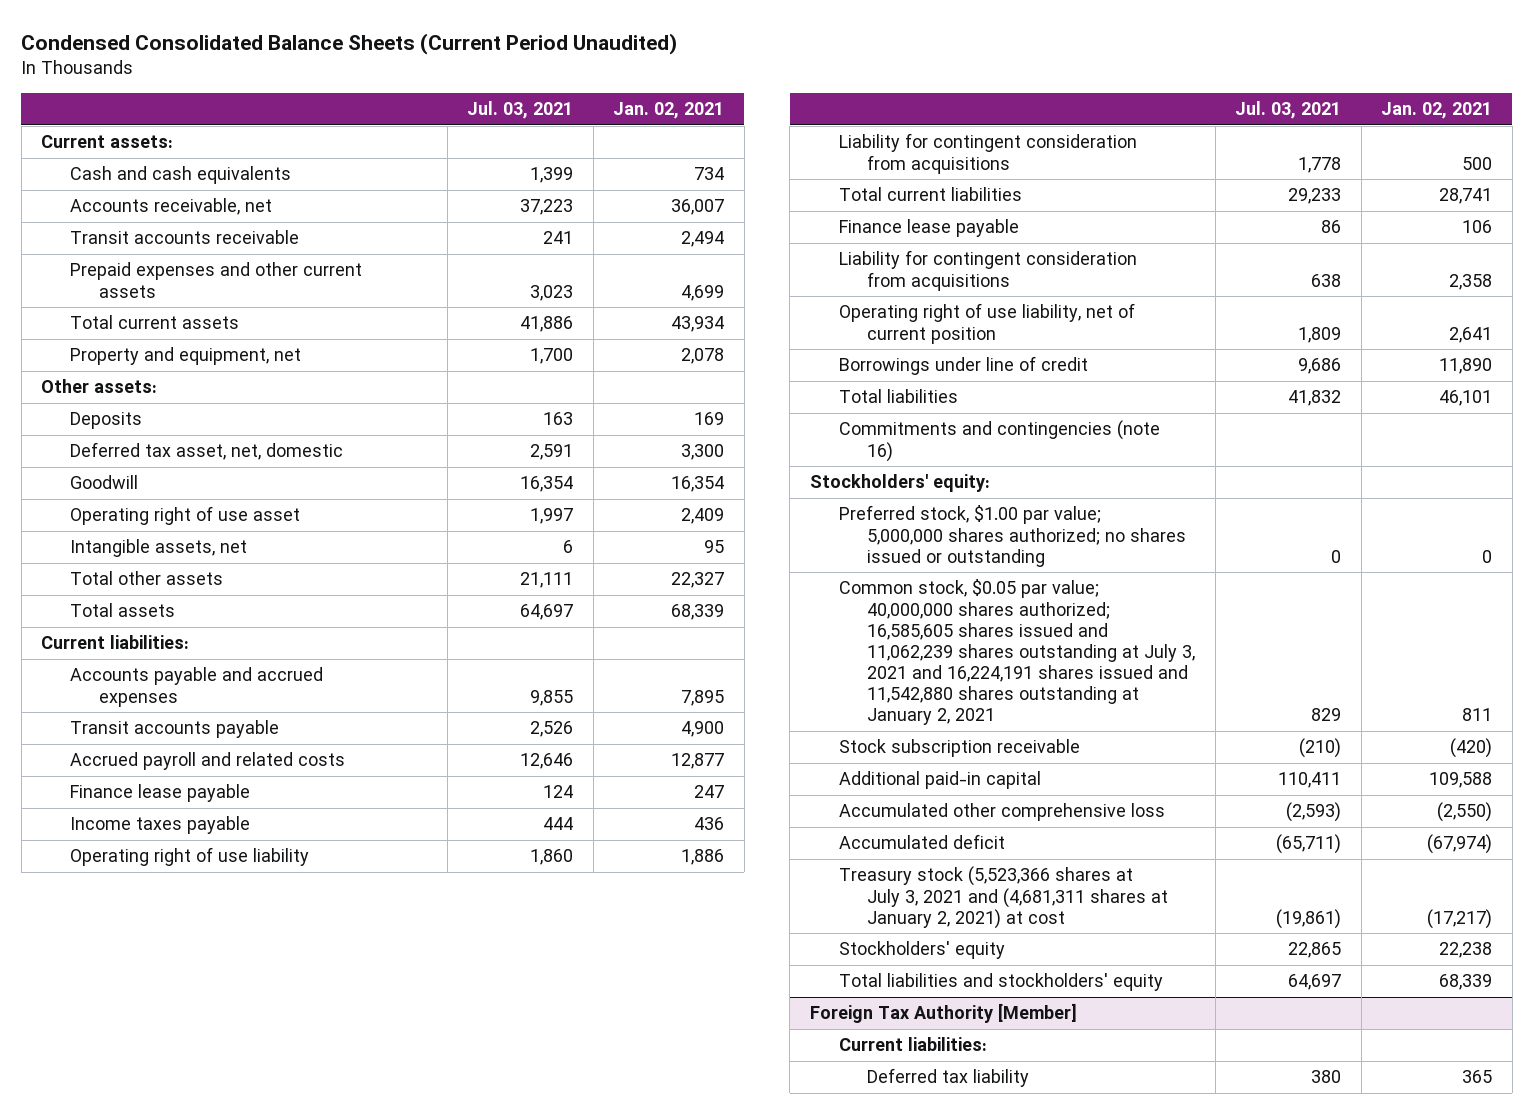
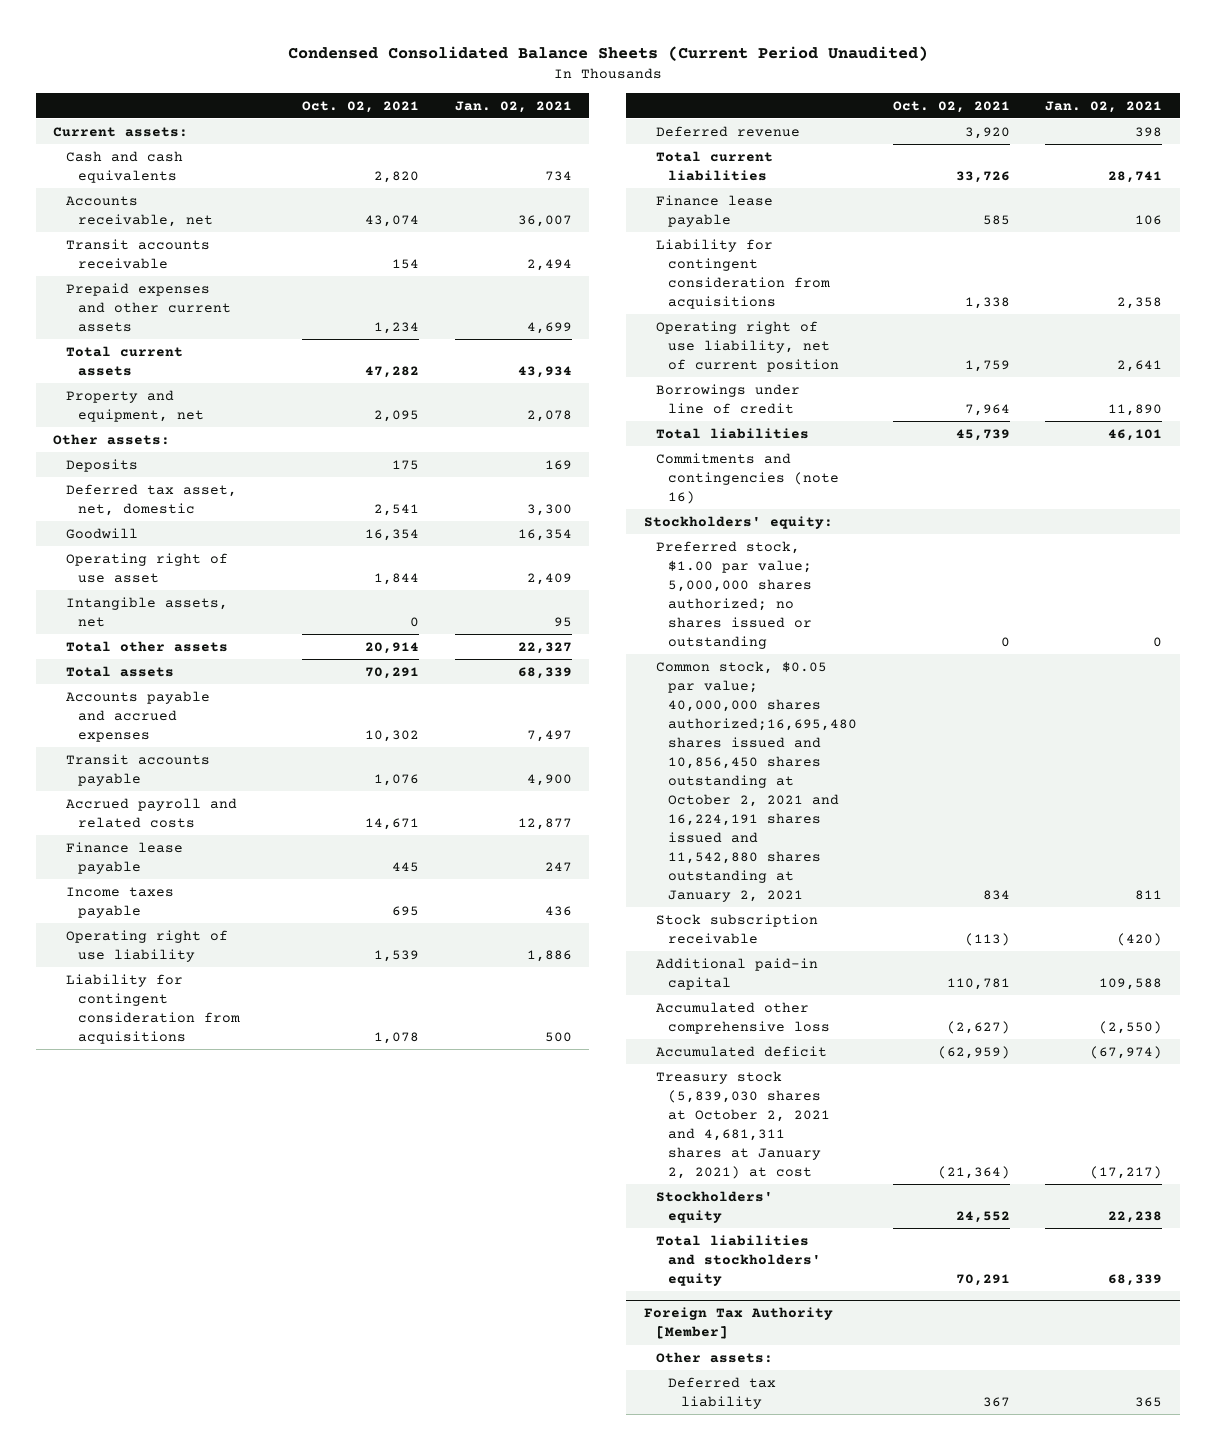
[467,101,574,120] Jul. 03, 2021 -> none
none -> [302,100,420,113] Oct. 02, 2021
[41,635,190,650] Current liabilities: -> none
[681,689,725,706] 7,895 -> [526,729,572,742] 7,497
none -> [656,125,801,137] Deferred revenue
[838,579,1196,726] Common stock, $0.05 par value; 40,000,000 shares authorized; 16,585,605 shares issued and 11,062,239 shares outstanding at July 3, 2021 and 16,224,191 shares issued and 11,542,880 shares outstanding at January 2, 2021 -> [656,660,858,902] Common stock, $0.05 par value; 40,000,000 shares authorized;16,695,480 shares issued and 10,856,450 shares outstanding at October 2, 2021 and 16,224,191 shares issued and 11,542,880 shares outstanding at January 2, 2021
[838,866,1169,929] Treasury stock (5,523,366 shares at July 3, 2021 and (4,681,311 shares at January 2, 2021) at cost -> [656,1070,831,1179] Treasury stock (5,839,030 shares at October 2, 2021 and 4,681,311 shares at January 2, 2021) at cost
[838,1037,987,1052] Current liabilities: -> none
none -> [656,1351,774,1363] Other assets:

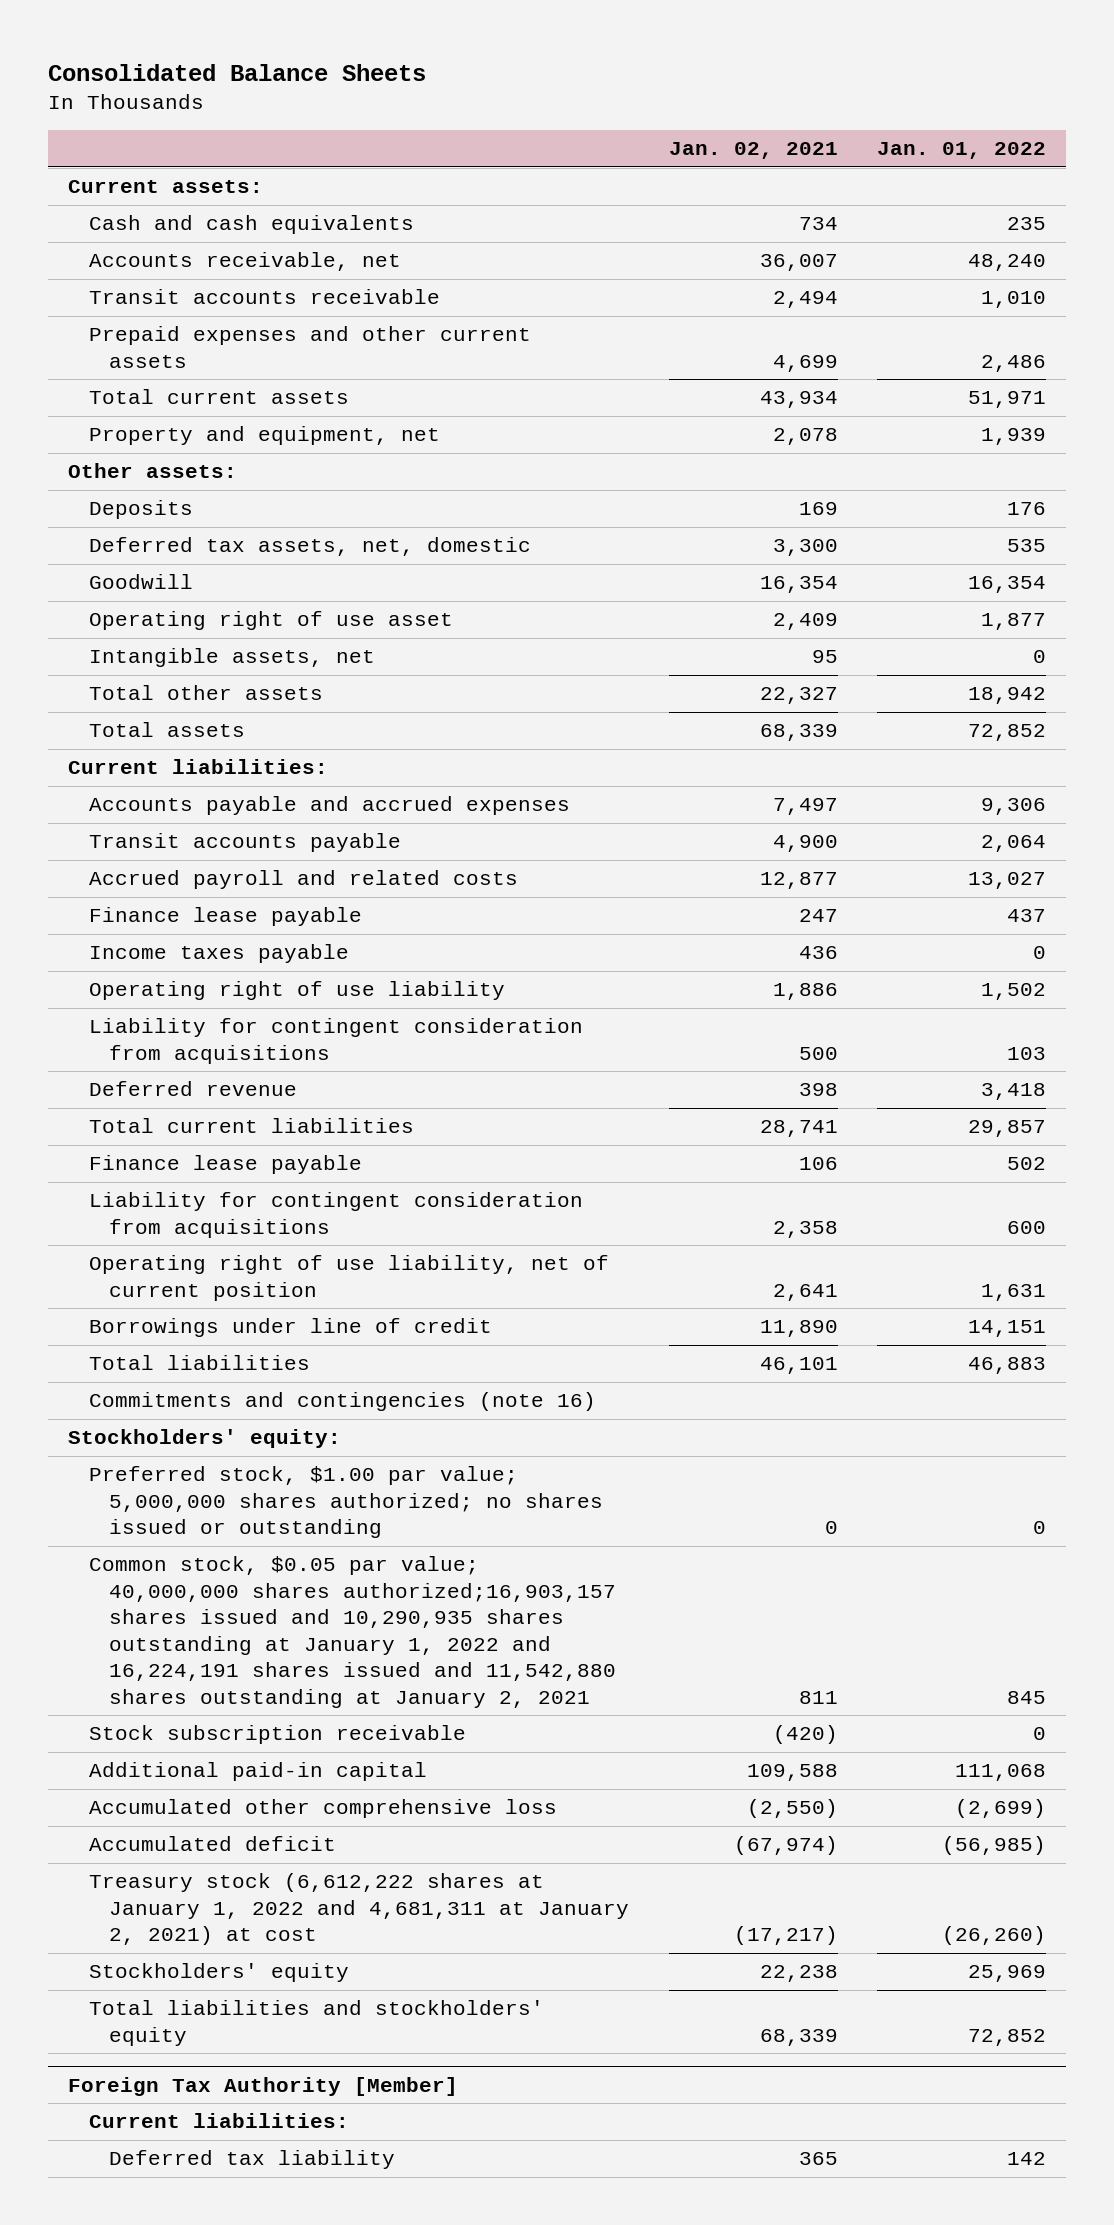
[287,46,928,62] Condensed Consolidated Balance Sheets (Current Period Unaudited) -> [48,63,427,81] Consolidated Balance Sheets
[302,100,420,113] Oct. 02, 2021 -> none
none -> [876,142,1046,160] Jan. 01, 2022
[65,483,237,516] Deferred tax asset, net, domestic -> [88,537,531,557] Deferred tax assets, net, domestic
none -> [67,759,328,775] Current liabilities:
[656,660,858,902] Common stock, $0.05 par value; 40,000,000 shares authorized;16,695,480 shares issued and 10,856,450 shares outstanding at October 2, 2021 and 16,224,191 shares issued and 11,542,880 shares outstanding at January 2, 2021 -> [88,1556,617,1708] Common stock, $0.05 par value; 40,000,000 shares authorized;16,903,157 shares issued and 10,290,935 shares outstanding at January 1, 2022 and 16,224,191 shares issued and 11,542,880 shares outstanding at January 2, 2021
[656,1070,831,1179] Treasury stock (5,839,030 shares at October 2, 2021 and 4,681,311 shares at January 2, 2021) at cost -> [88,1873,630,1946] Treasury stock (6,612,222 shares at January 1, 2022 and 4,681,311 at January 2, 2021) at cost
[656,1351,774,1363] Other assets: -> none
none -> [88,2113,349,2129] Current liabilities:

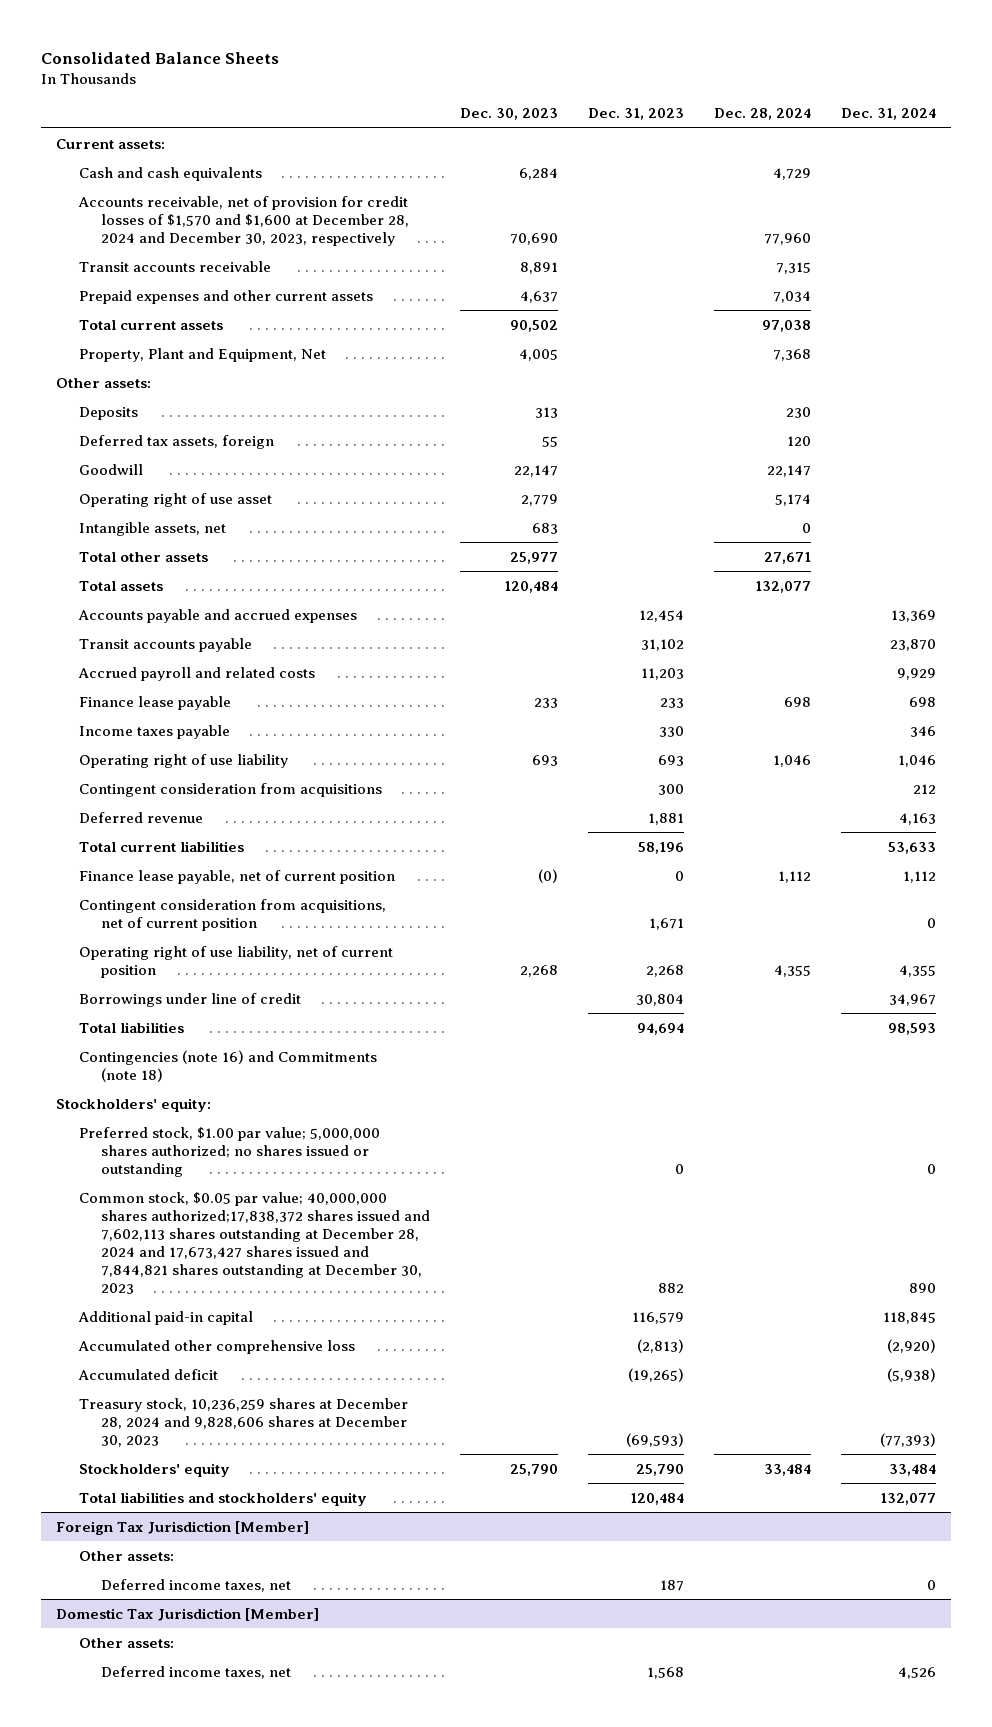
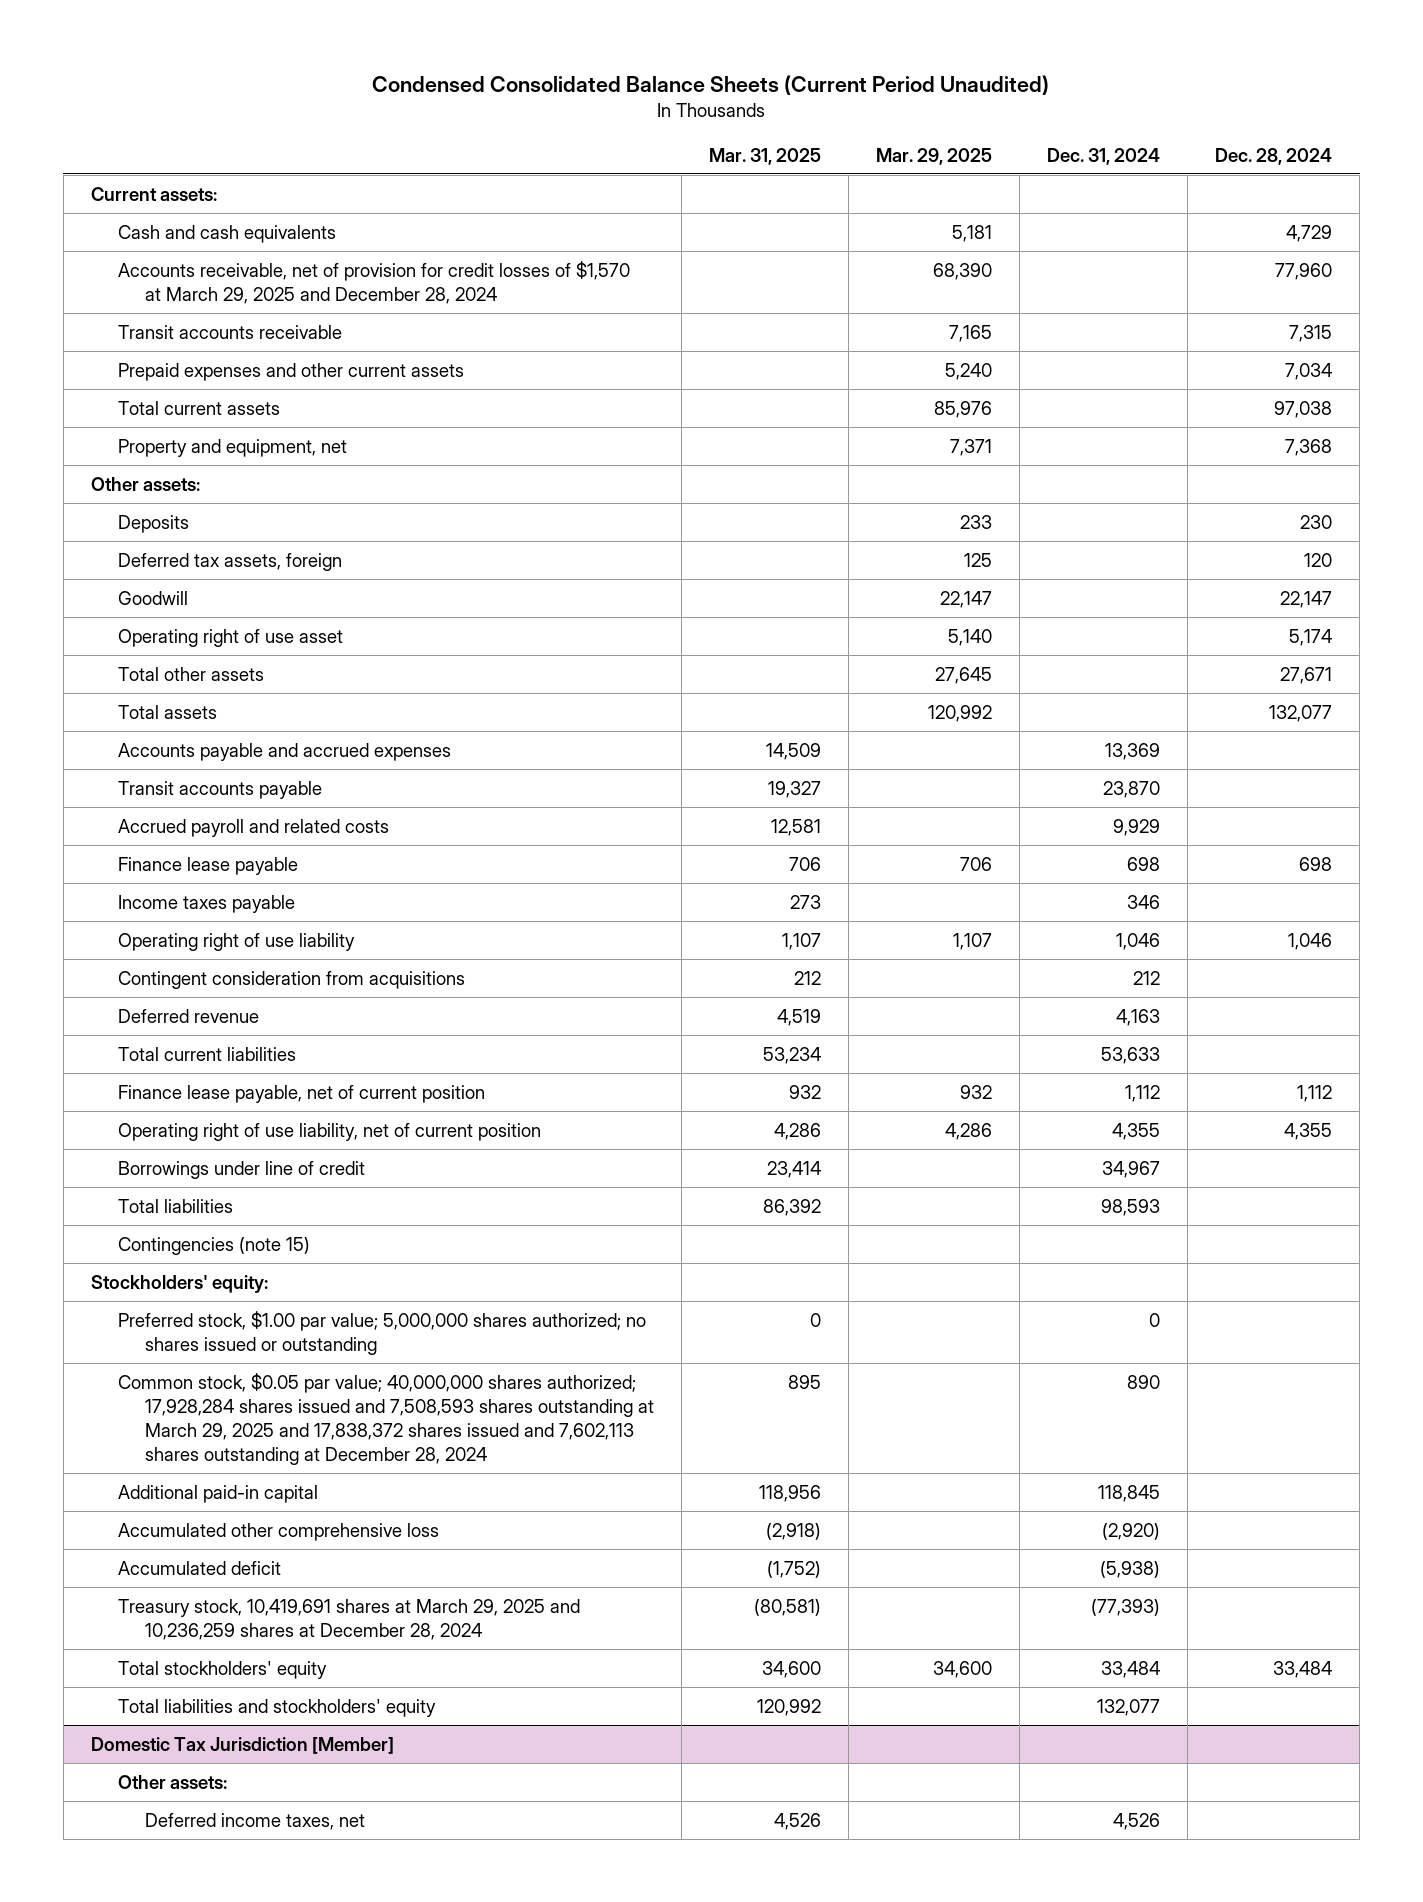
[41,52,280,65] Consolidated Balance Sheets -> [372,75,1050,96] Condensed Consolidated Balance Sheets (Current Period Unaudited)
[459,108,558,121] Dec. 30, 2023 -> none
[588,108,685,121] Dec. 31, 2023 -> none
none -> [708,147,821,165] Mar. 31, 2025
none -> [875,147,992,165] Mar. 29, 2025
[77,195,409,246] Accounts receivable, net of provision for credit losses of $1,570 and $1,600 at December 28, 2024 and December 30, 2023, respectively -> [117,260,630,304] Accounts receivable, net of provision for credit losses of $1,570 at March 29, 2025 and December 28, 2024
[78,347,326,362] Property, Plant and Equipment, Net -> [117,438,347,457] Property and equipment, net
[78,521,226,536] Intangible assets, net -> none
[78,898,386,931] Contingent consideration from acquisitions, net of current position -> none
[78,1049,377,1082] Contingencies (note 16) and Commitments (note 18) -> [117,1236,310,1255] Contingencies (note 15)
[78,1191,430,1294] Common stock, $0.05 par value; 40,000,000 shares authorized;17,838,372 shares issued and 7,602,113 shares outstanding at December 28, 2024 and 17,673,427 shares issued and 7,844,821 shares outstanding at December 30, 2023 -> [117,1372,654,1465] Common stock, $0.05 par value; 40,000,000 shares authorized; 17,928,284 shares issued and 7,508,593 shares outstanding at March 29, 2025 and 17,838,372 shares issued and 7,602,113 shares outstanding at December 28, 2024
[78,1397,408,1447] Treasury stock, 10,236,259 shares at December 28, 2024 and 9,828,606 shares at December 30, 2023 -> [117,1598,580,1640] Treasury stock, 10,419,691 shares at March 29, 2025 and 10,236,259 shares at December 28, 2024
[78,1462,230,1477] Stockholders' equity -> [117,1660,327,1679] Total stockholders' equity
[56,1520,310,1535] Foreign Tax Jurisdiction [Member] -> none
[78,1550,174,1561] Other assets: -> none
[100,1578,291,1592] Deferred income taxes, net -> none

